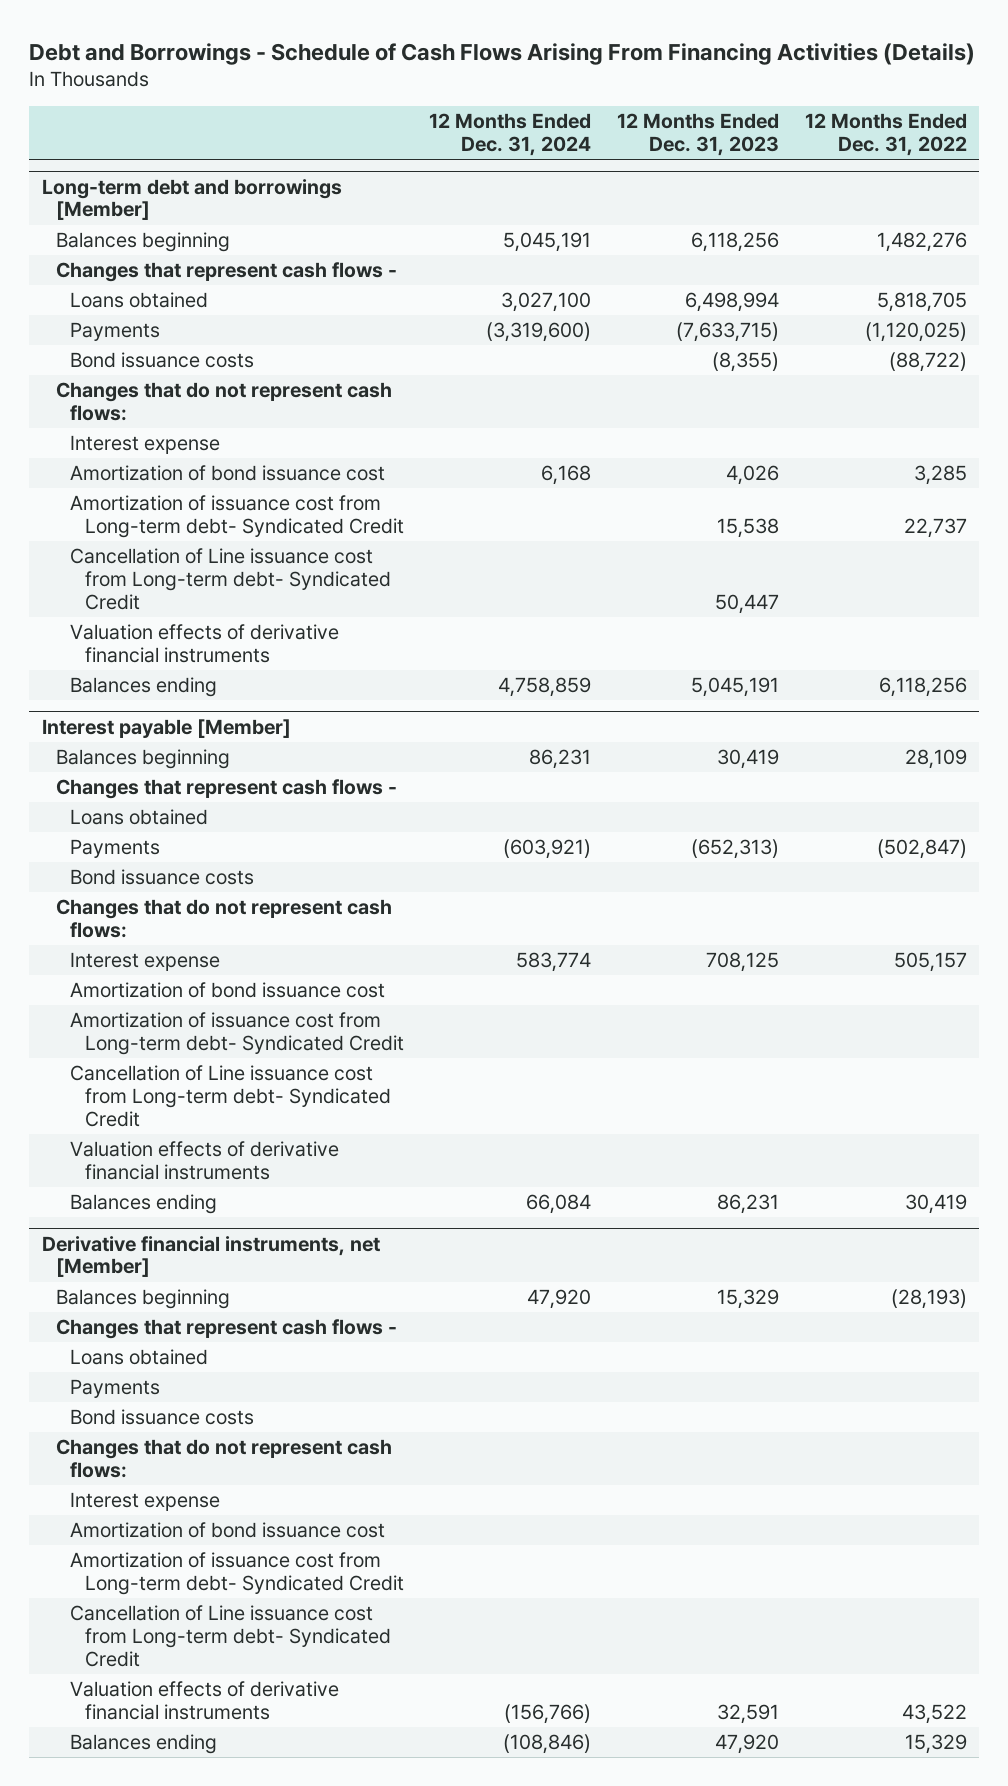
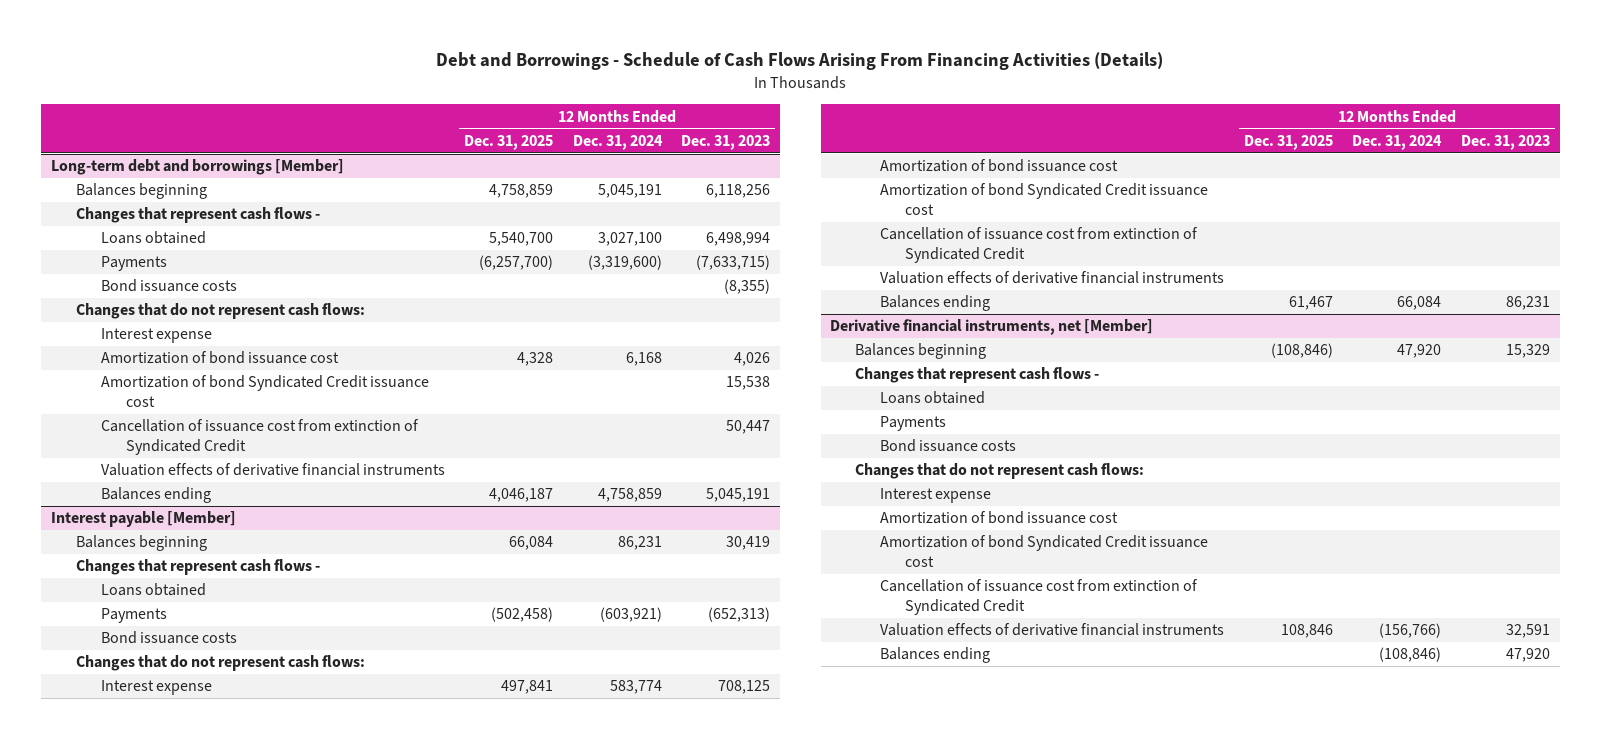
[804,113,967,157] 12 Months Ended Dec. 31, 2022 -> none
none -> [464,134,554,150] Dec. 31, 2025
[70,495,404,538] Amortization of issuance cost from Long-term debt- Syndicated Credit -> [100,375,429,407] Amortization of bond Syndicated Credit issuance cost
[70,548,391,610] Cancellation of Line issuance cost from Long-term debt- Syndicated Credit -> [100,419,419,455] Cancellation of issuance cost from extinction of Syndicated Credit
[70,1012,404,1055] Amortization of issuance cost from Long-term debt- Syndicated Credit -> [880,183,1209,215] Amortization of bond Syndicated Credit issuance cost
[70,1065,391,1127] Cancellation of Line issuance cost from Long-term debt- Syndicated Credit -> [880,227,1199,263] Cancellation of issuance cost from extinction of Syndicated Credit
[70,1552,404,1595] Amortization of issuance cost from Long-term debt- Syndicated Credit -> [880,535,1209,567] Amortization of bond Syndicated Credit issuance cost
[70,1605,391,1667] Cancellation of Line issuance cost from Long-term debt- Syndicated Credit -> [880,579,1199,615] Cancellation of issuance cost from extinction of Syndicated Credit

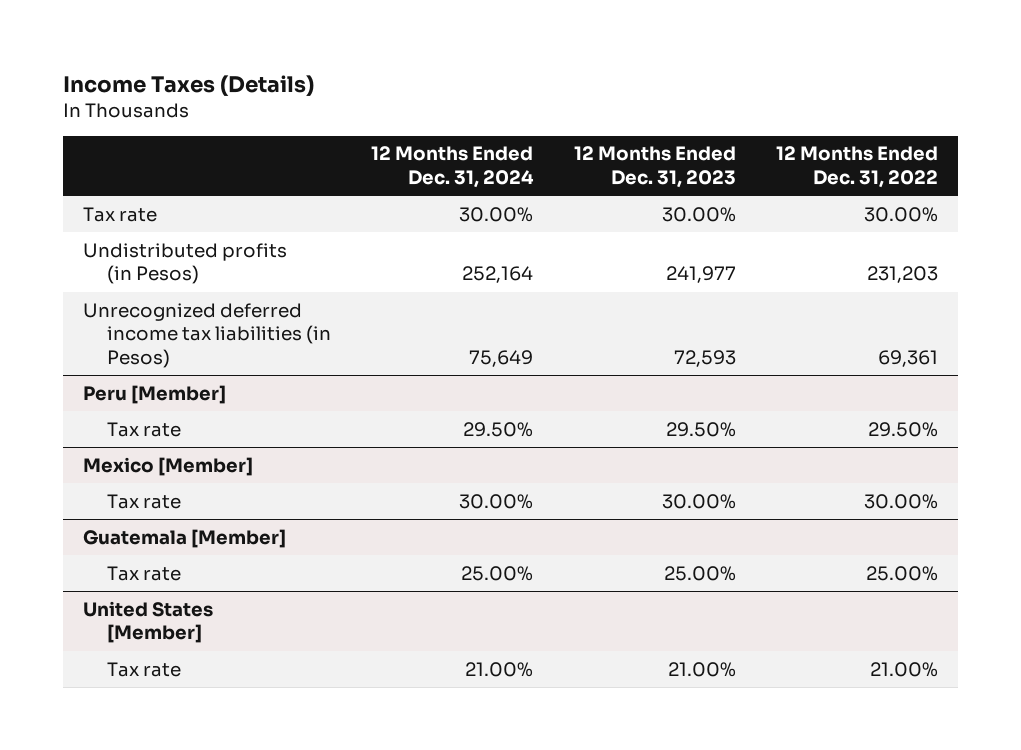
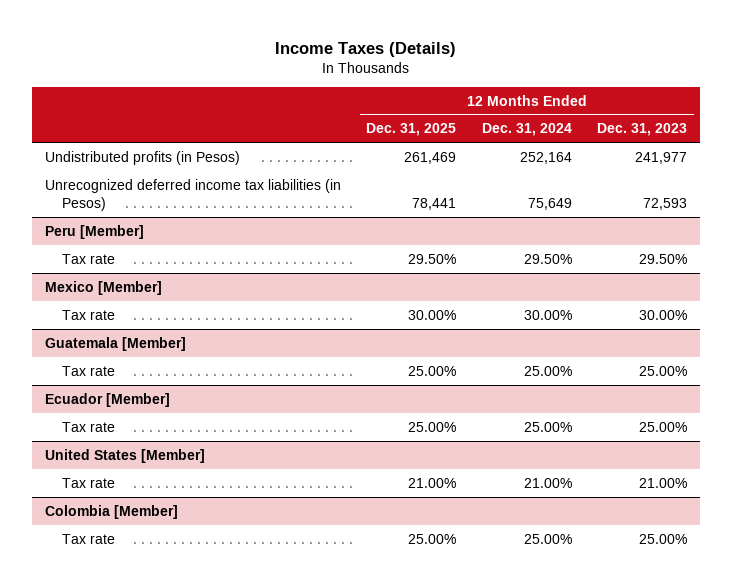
[775,146,938,188] 12 Months Ended Dec. 31, 2022 -> none
none -> [366,123,457,137] Dec. 31, 2025
[83,206,158,222] Tax rate -> none
none -> [44,392,170,407] Ecuador [Member]
none -> [61,421,115,432] Tax rate
none -> [44,504,178,519] Colombia [Member]
none -> [61,533,115,544] Tax rate

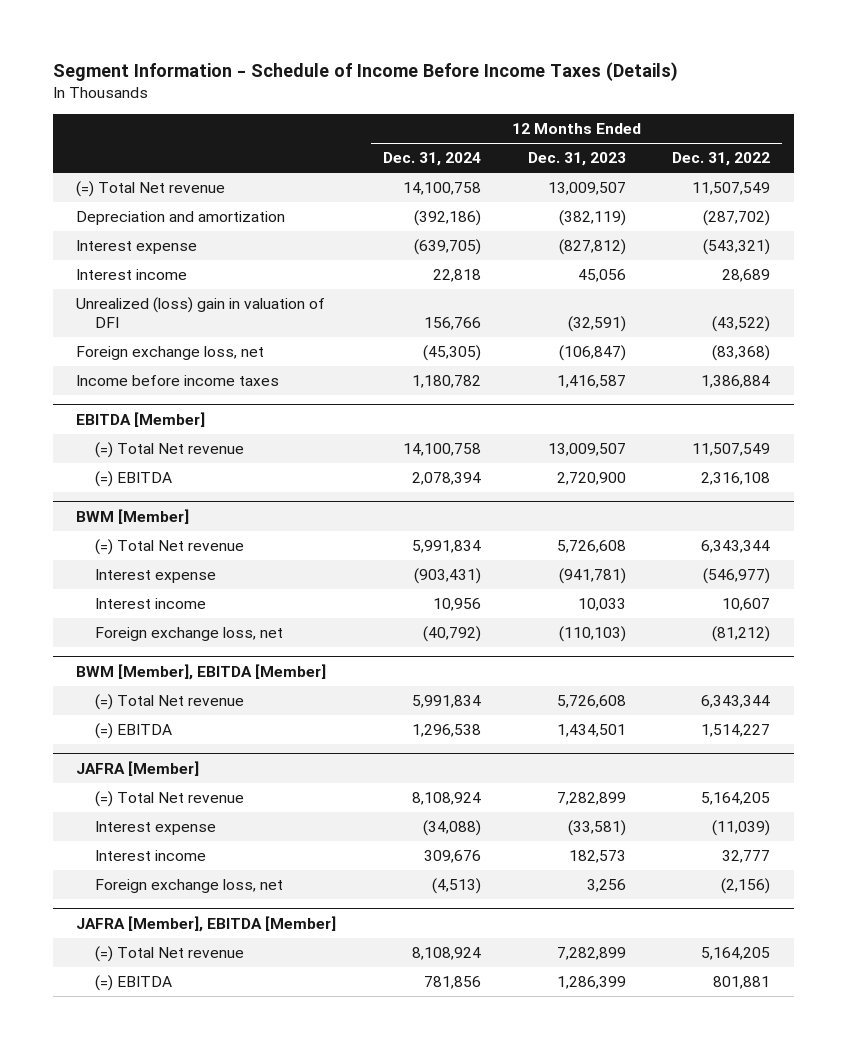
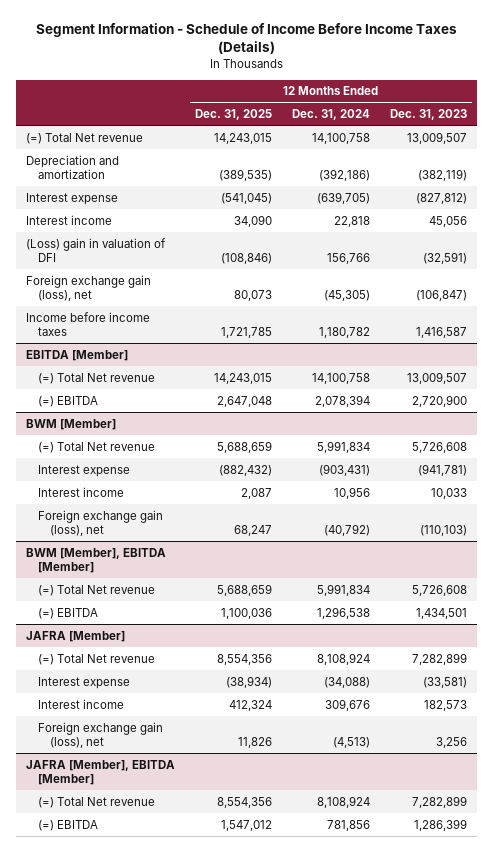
[672,152,771,167] Dec. 31, 2022 -> none
none -> [195,109,273,121] Dec. 31, 2025
[76,297,326,329] Unrealized (loss) gain in valuation of DFI -> [26,237,167,262] (Loss) gain in valuation of DFI
[76,346,265,361] Foreign exchange loss, net -> [26,274,152,301] Foreign exchange gain (loss), net
[94,627,283,642] Foreign exchange loss, net -> [38,509,164,536] Foreign exchange gain (loss), net
[94,879,283,894] Foreign exchange loss, net -> [38,721,164,748] Foreign exchange gain (loss), net

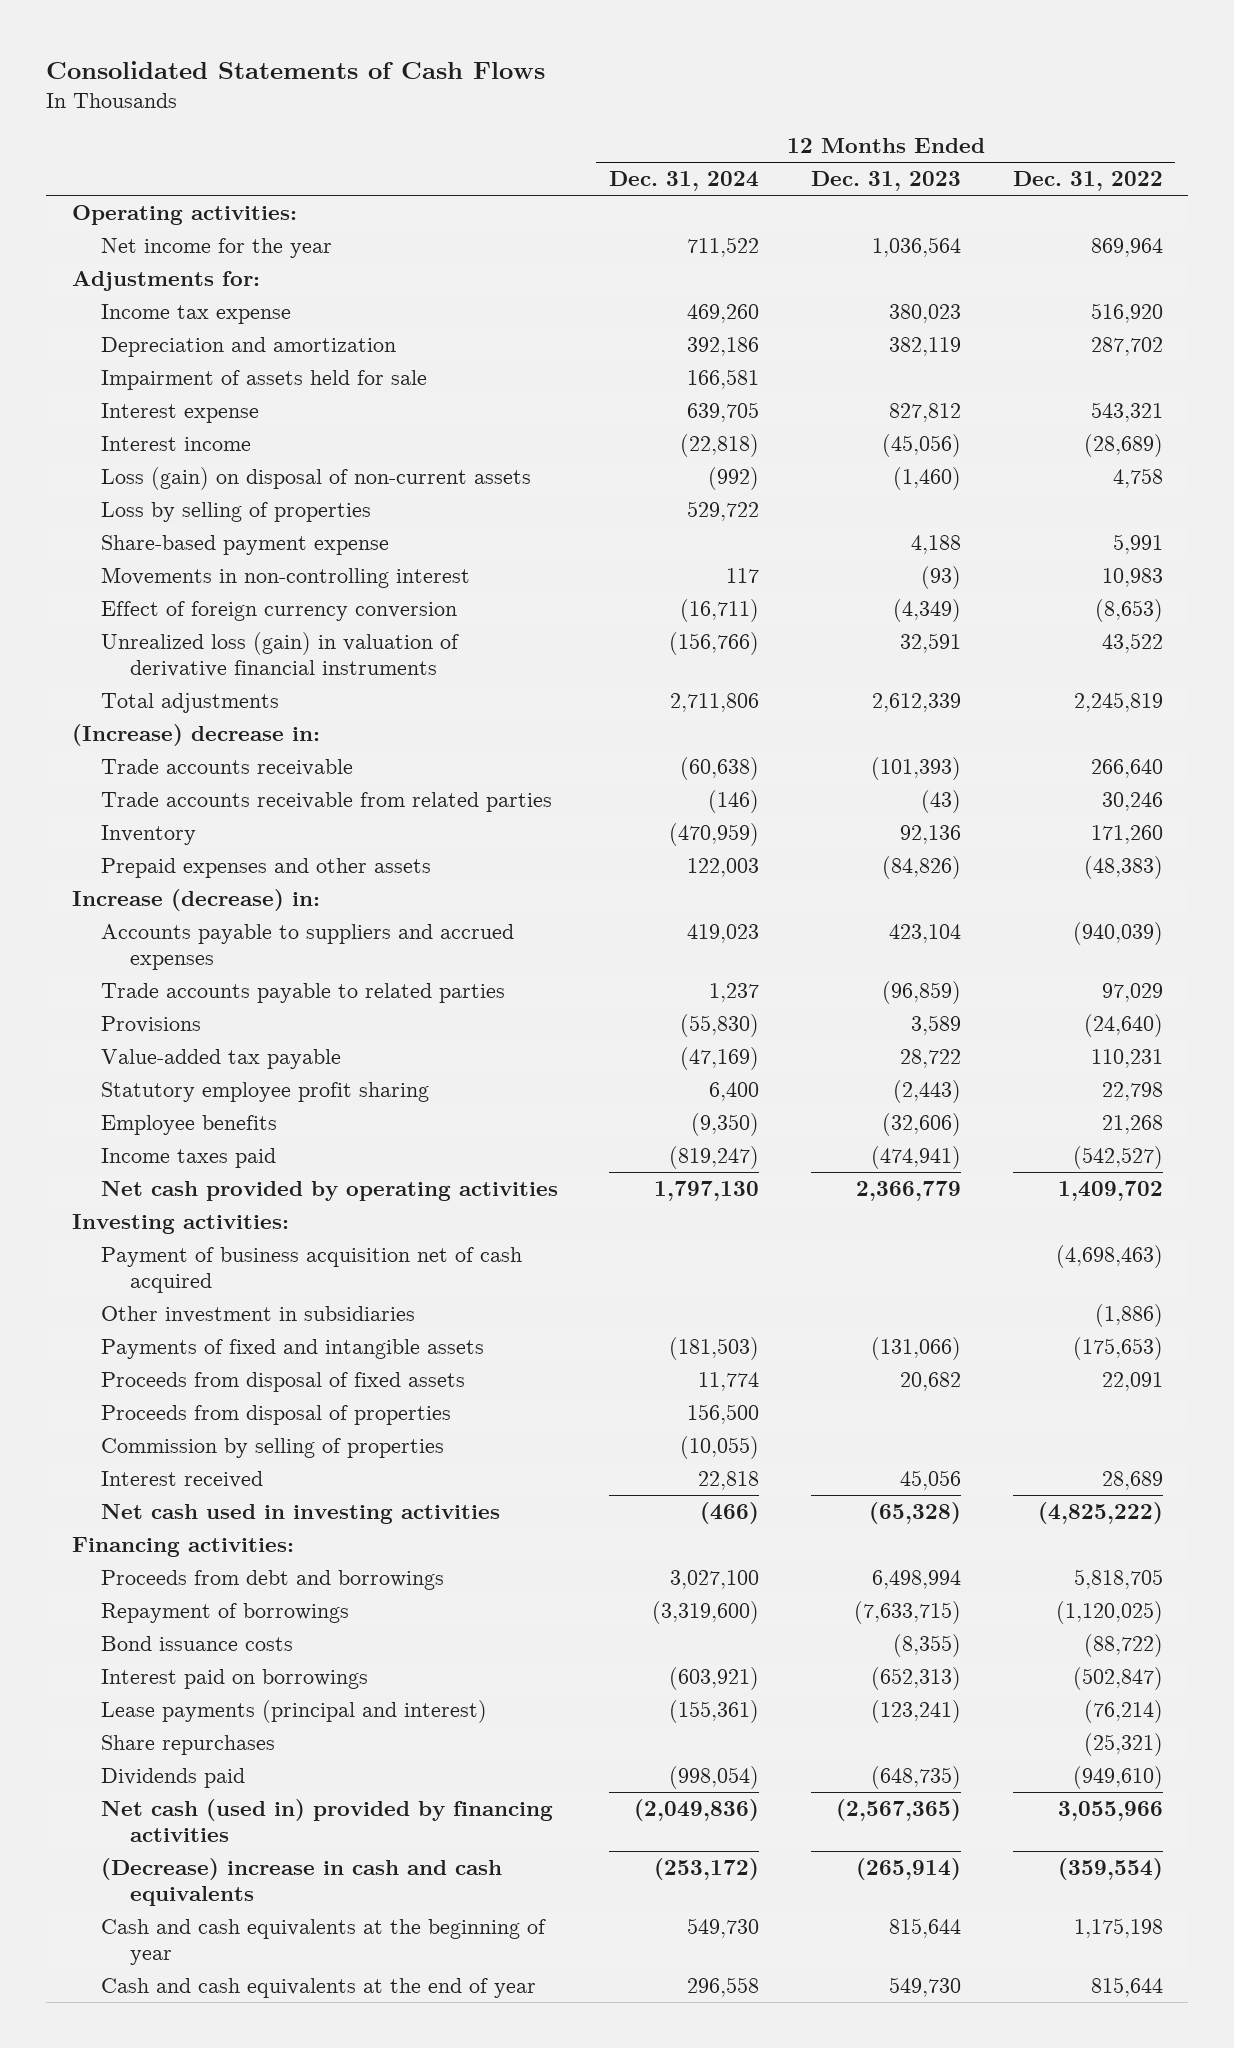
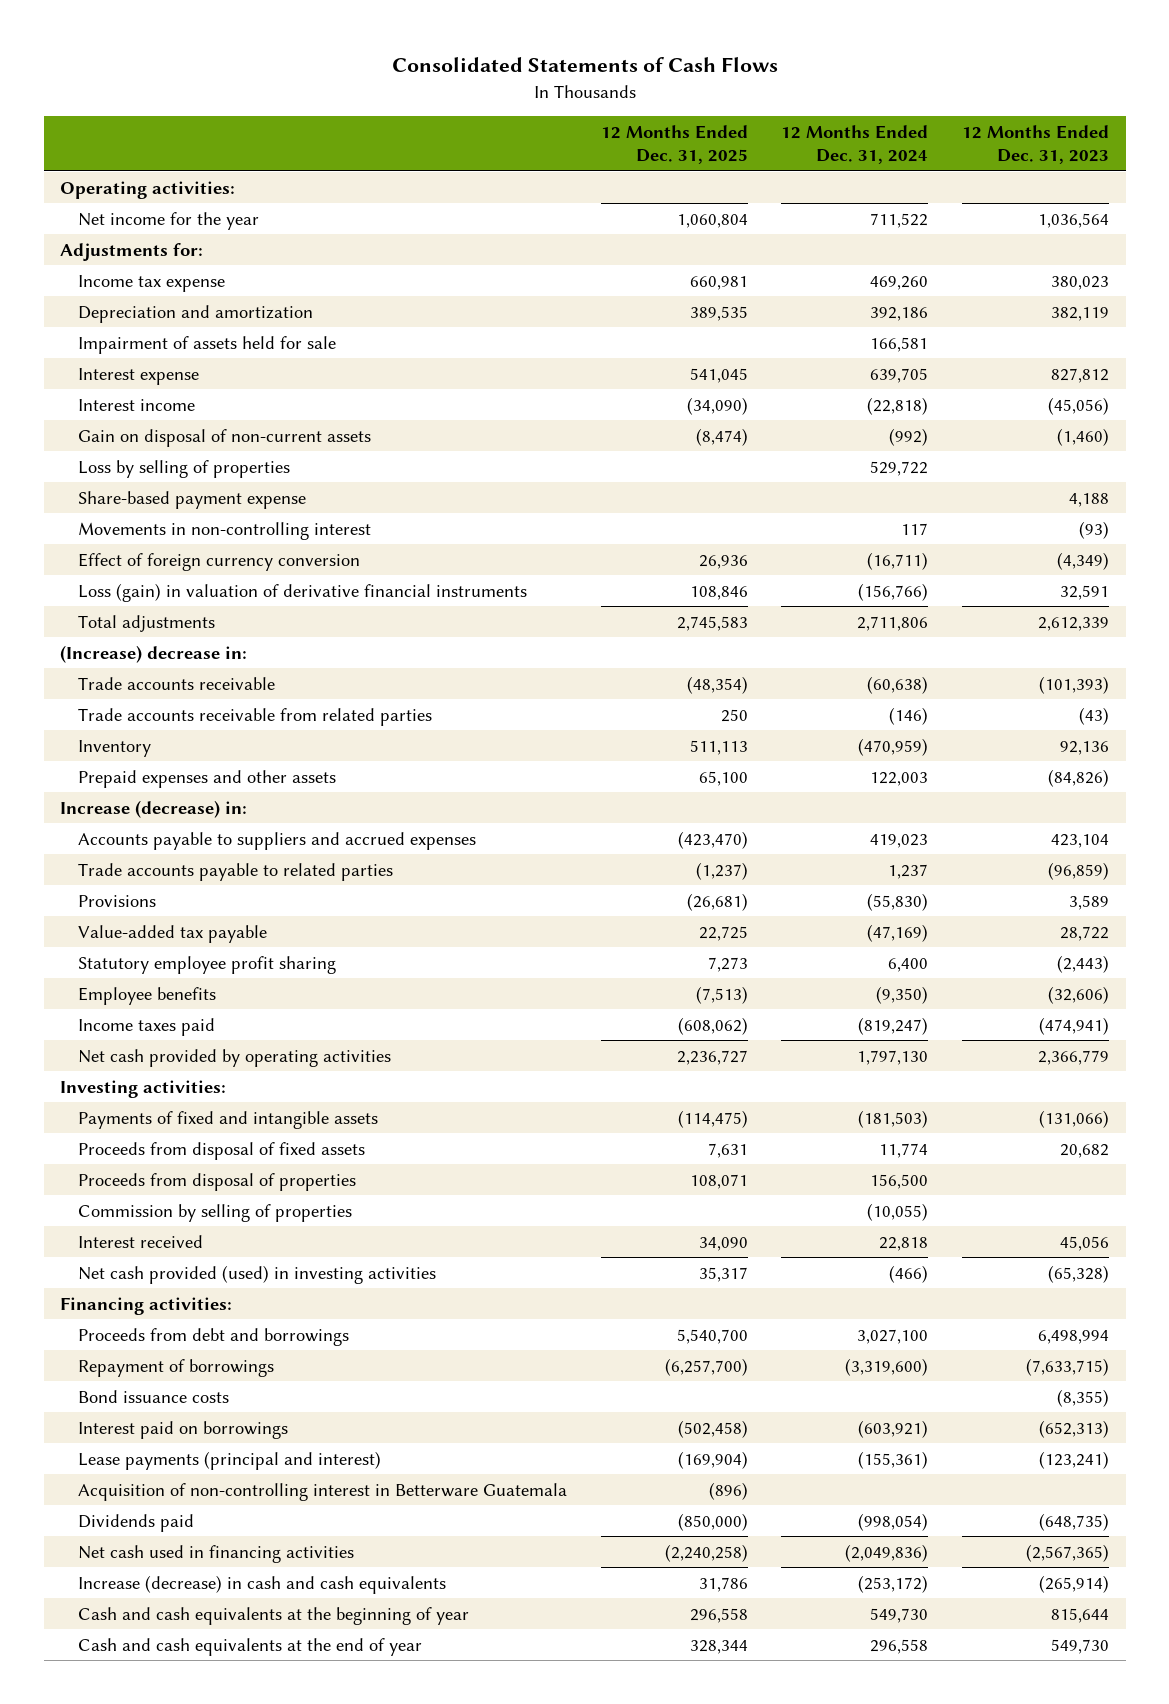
[1012,171,1163,192] Dec. 31, 2022 -> none
none -> [600,124,748,165] 12 Months Ended Dec. 31, 2025
[100,466,531,490] Loss (gain) on disposal of non-current assets -> [77,428,371,447] Gain on disposal of non-current assets
[100,631,459,677] Unrealized loss (gain) in valuation of derivative financial instruments -> [77,582,527,602] Loss (gain) in valuation of derivative financial instruments
[100,1246,522,1293] Payment of business acquisition net of cash acquired -> none
[100,1305,415,1323] Other investment in subsidiaries -> none
[100,1503,500,1524] Net cash used in investing activities -> [77,1264,436,1284] Net cash provided (used) in investing activities
[100,1734,275,1755] Share repurchases -> none
none -> [77,1482,567,1501] Acquisition of non-controlling interest in Betterware Guatemala
[100,1798,553,1842] Net cash (used in) provided by financing activities -> [77,1544,354,1563] Net cash used in financing activities
[100,1857,502,1906] (Decrease) increase in cash and cash equivalents -> [77,1574,446,1594] Increase (decrease) in cash and cash equivalents

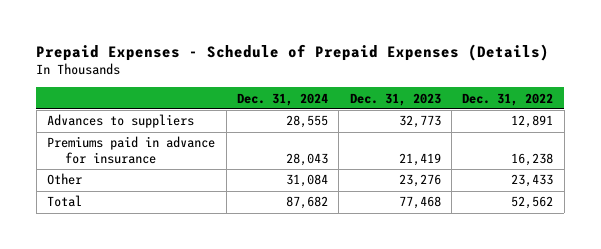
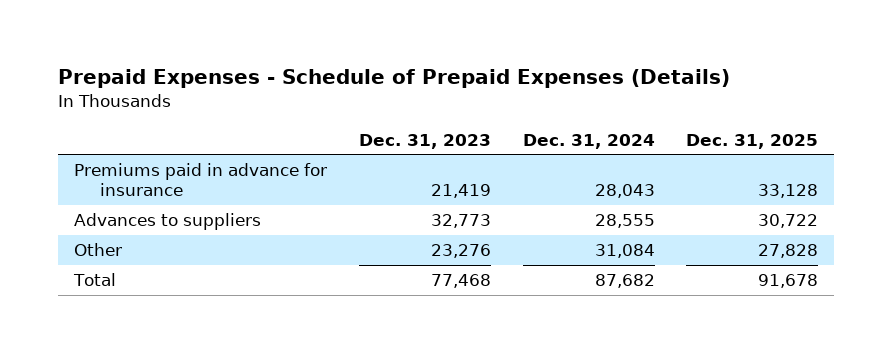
[462,92,554,106] Dec. 31, 2022 -> none
none -> [686,133,819,149] Dec. 31, 2025
[47,114,195,129] Advances to suppliers -> [73,213,261,231] Advances to suppliers

